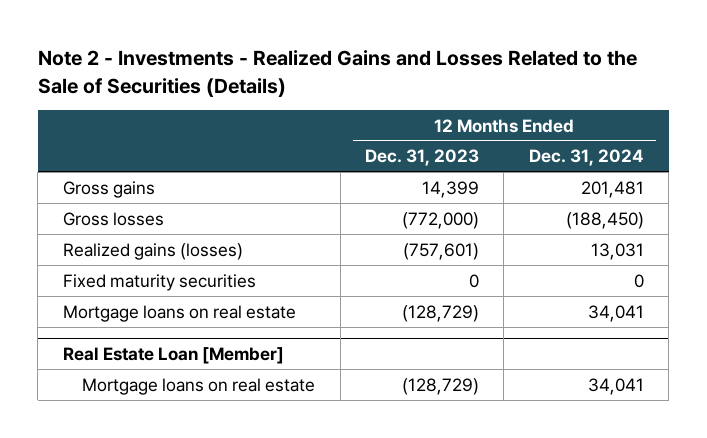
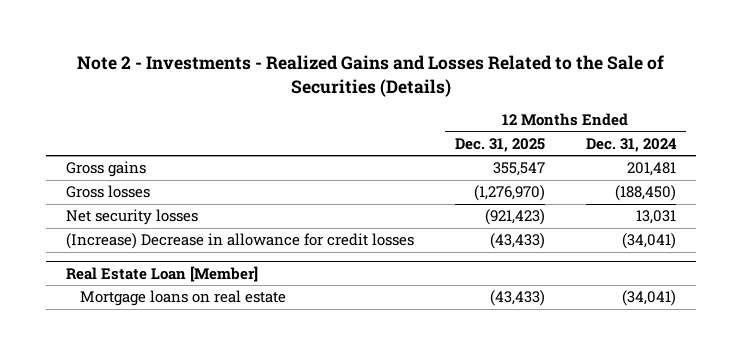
[364,149,479,167] Dec. 31, 2023 -> none
none -> [454,137,545,152] Dec. 31, 2025
[62,273,256,291] Fixed maturity securities -> none
[62,304,296,322] Mortgage loans on real estate -> none
[62,242,243,260] Realized gains (losses) -> [66,209,199,226] Net security losses
none -> [66,233,415,250] (Increase) Decrease in allowance for credit losses
[587,377,644,395] 34,041 -> [621,290,676,307] (34,041)

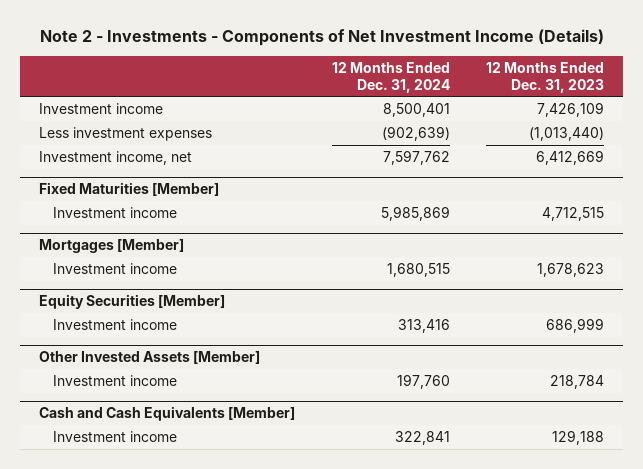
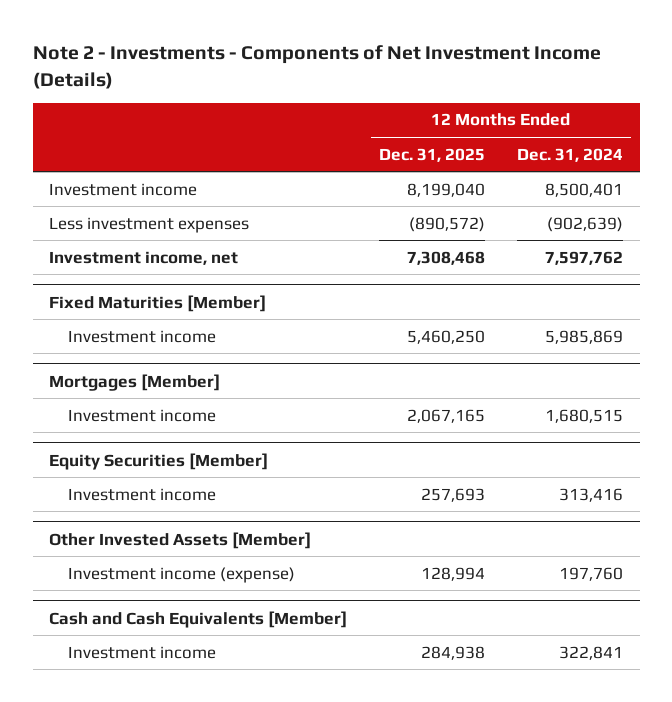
[486,61,605,93] 12 Months Ended Dec. 31, 2023 -> none
none -> [379,147,486,162] Dec. 31, 2025
[53,374,178,386] Investment income -> [68,566,296,583] Investment income (expense)

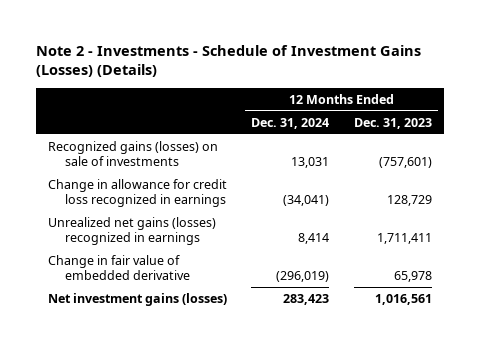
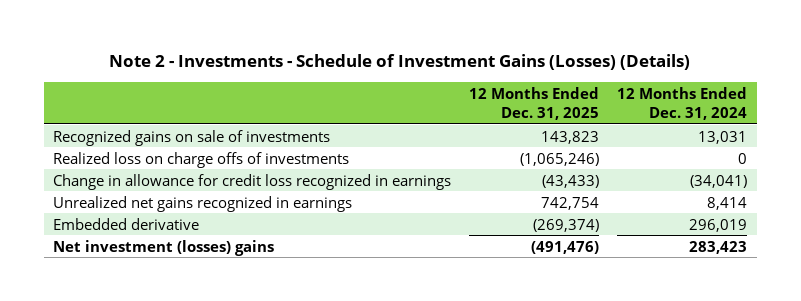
[353,117,432,129] Dec. 31, 2023 -> none
none -> [469,86,600,120] 12 Months Ended Dec. 31, 2025
[48,141,219,166] Recognized gains (losses) on sale of investments -> [53,129,331,146] Recognized gains on sale of investments
none -> [53,151,350,168] Realized loss on charge offs of investments
[48,217,217,245] Unrealized net gains (losses) recognized in earnings -> [53,195,353,212] Unrealized net gains recognized in earnings
[48,255,191,280] Change in fair value of embedded derivative -> [53,217,200,230] Embedded derivative
[276,270,330,282] (296,019) -> [689,218,748,232] 296,019
[48,293,228,307] Net investment gains (losses) -> [53,239,275,256] Net investment (losses) gains

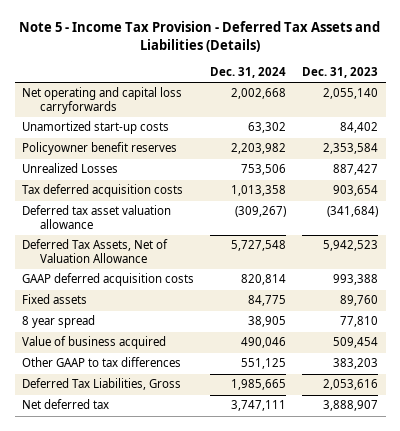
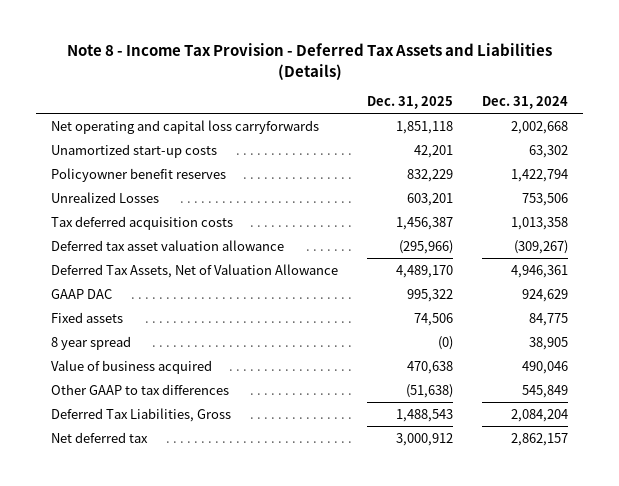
[19,21,381,53] Note 5 - Income Tax Provision - Deferred Tax Assets and Liabilities (Details) -> [66,43,552,80] Note 8 - Income Tax Provision - Deferred Tax Assets and Liabilities (Details)
[301,66,378,78] Dec. 31, 2023 -> none
none -> [367,96,454,110] Dec. 31, 2025
[231,143,287,155] 2,203,982 -> [511,168,569,182] 1,422,794
[231,240,287,252] 5,727,548 -> [511,264,569,278] 4,946,361
[22,273,195,287] GAAP deferred acquisition costs -> [50,288,112,299] GAAP DAC
[241,274,287,286] 820,814 -> [522,288,569,302] 924,629
[241,358,287,370] 551,125 -> [522,384,569,398] 545,849
[231,379,287,391] 1,985,665 -> [511,408,569,422] 2,084,204
[231,400,287,412] 3,747,111 -> [511,432,569,446] 2,862,157

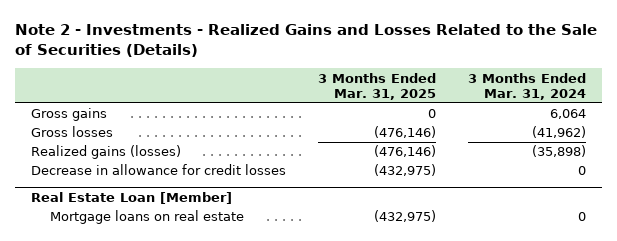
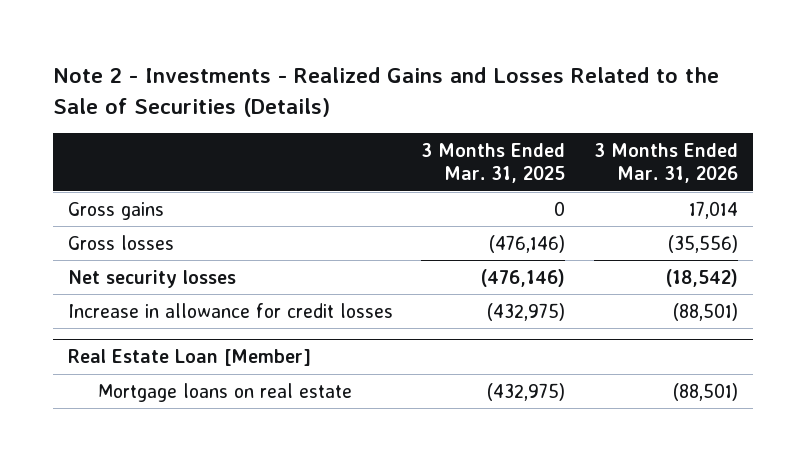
[467,72,586,100] 3 Months Ended Mar. 31, 2024 -> none
none -> [594,143,739,184] 3 Months Ended Mar. 31, 2026
[31,145,182,160] Realized gains (losses) -> [67,269,236,288] Net security losses
[31,164,287,176] Decrease in allowance for credit losses -> [67,302,393,318] Increase in allowance for credit losses

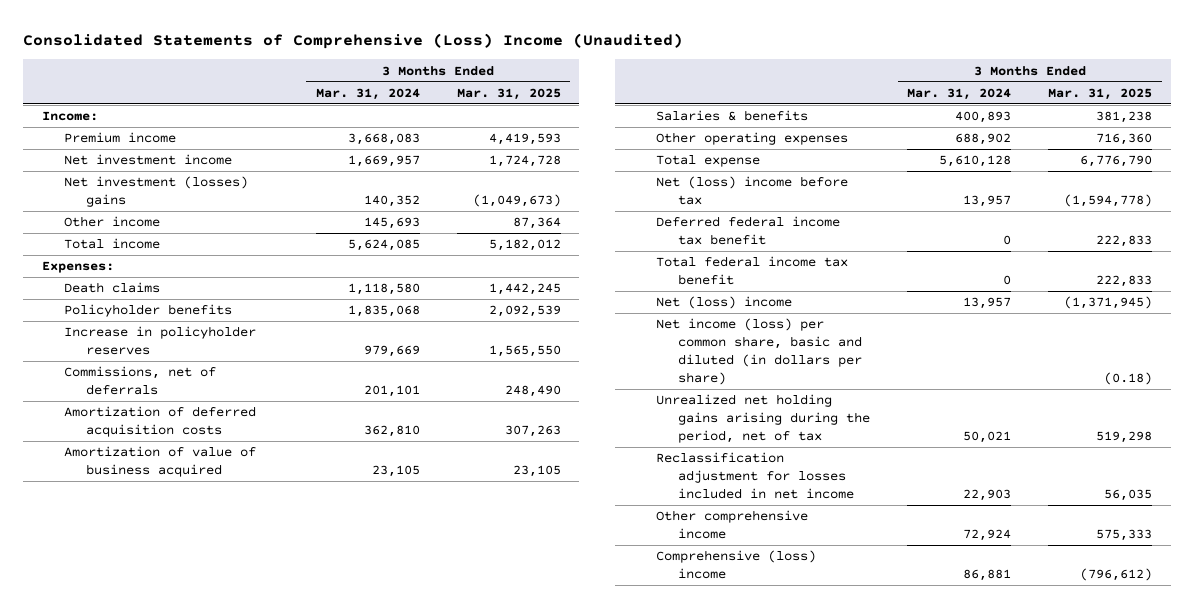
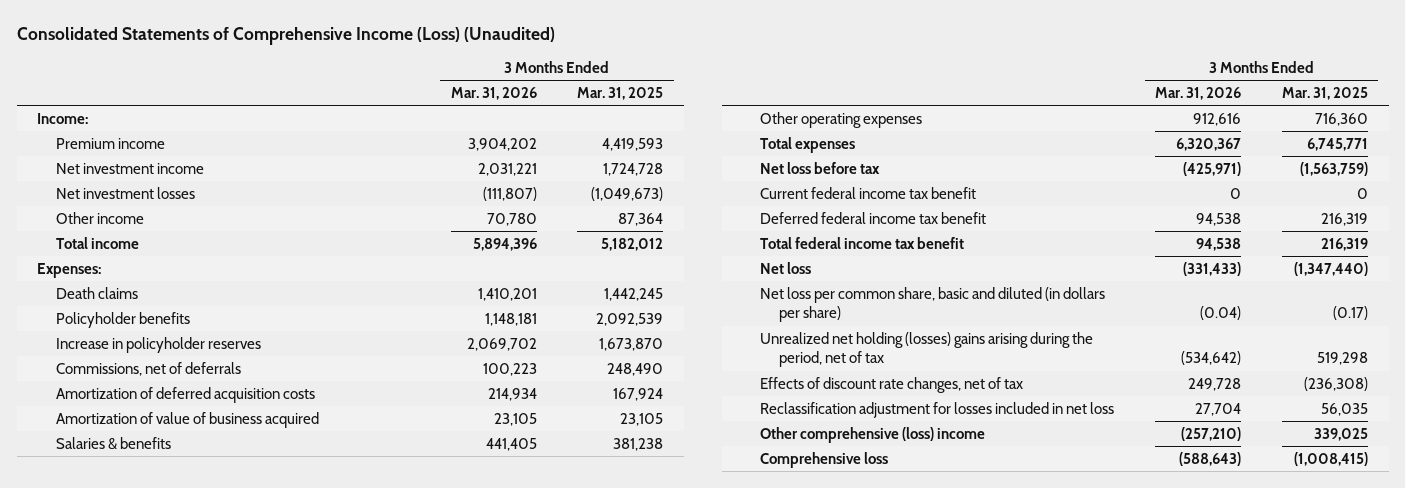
[23,33,684,50] Consolidated Statements of Comprehensive (Loss) Income (Unaudited) -> [16,27,555,46] Consolidated Statements of Comprehensive Income (Loss) (Unaudited)
[315,87,420,100] Mar. 31, 2024 -> none
none -> [450,87,537,101] Mar. 31, 2026
[64,176,249,208] Net investment (losses) gains -> [55,186,195,199] Net investment losses
[488,345,561,358] 1,565,550 -> [599,337,664,351] 1,673,870
[504,425,561,438] 307,263 -> [613,387,664,401] 167,924
[655,155,760,168] Total expense -> [760,136,856,153] Total expenses
[1080,155,1153,168] 6,776,790 -> [1307,137,1369,151] 6,745,771
[655,176,848,206] Net (loss) income before tax -> [760,161,881,174] Net loss before tax
[1064,194,1153,208] (1,594,778) -> [1300,161,1369,176] (1,563,759)
none -> [760,186,977,199] Current federal income tax benefit
[1096,235,1153,248] 222,833 -> [1321,212,1369,226] 216,319
[1096,275,1153,288] 222,833 -> [1321,237,1369,251] 216,319
[655,296,792,310] Net (loss) income -> [760,261,812,274] Net loss
[1064,296,1153,310] (1,371,945) -> [1294,261,1369,276] (1,347,440)
[655,318,863,385] Net income (loss) per common share, basic and diluted (in dollars per share) -> [760,286,1106,323] Net loss per common share, basic and diluted (in dollars per share)
[1104,371,1153,385] (0.18) -> [1333,306,1369,321] (0.17)
[655,394,871,443] Unrealized net holding gains arising during the period, net of tax -> [760,331,1094,368] Unrealized net holding (losses) gains arising during the period, net of tax
none -> [760,376,1024,393] Effects of discount rate changes, net of tax
[655,452,855,499] Reclassification adjustment for losses included in net income -> [760,401,1115,418] Reclassification adjustment for losses included in net loss
[655,510,808,540] Other comprehensive income -> [760,426,986,443] Other comprehensive (loss) income
[1096,529,1153,542] 575,333 -> [1314,427,1369,441] 339,025
[655,550,816,580] Comprehensive (loss) income -> [760,451,889,468] Comprehensive loss
[1080,568,1153,582] (796,612) -> [1294,451,1369,466] (1,008,415)

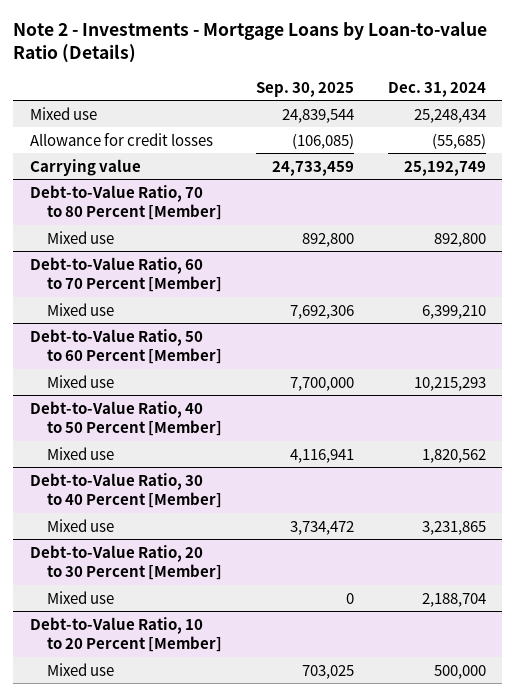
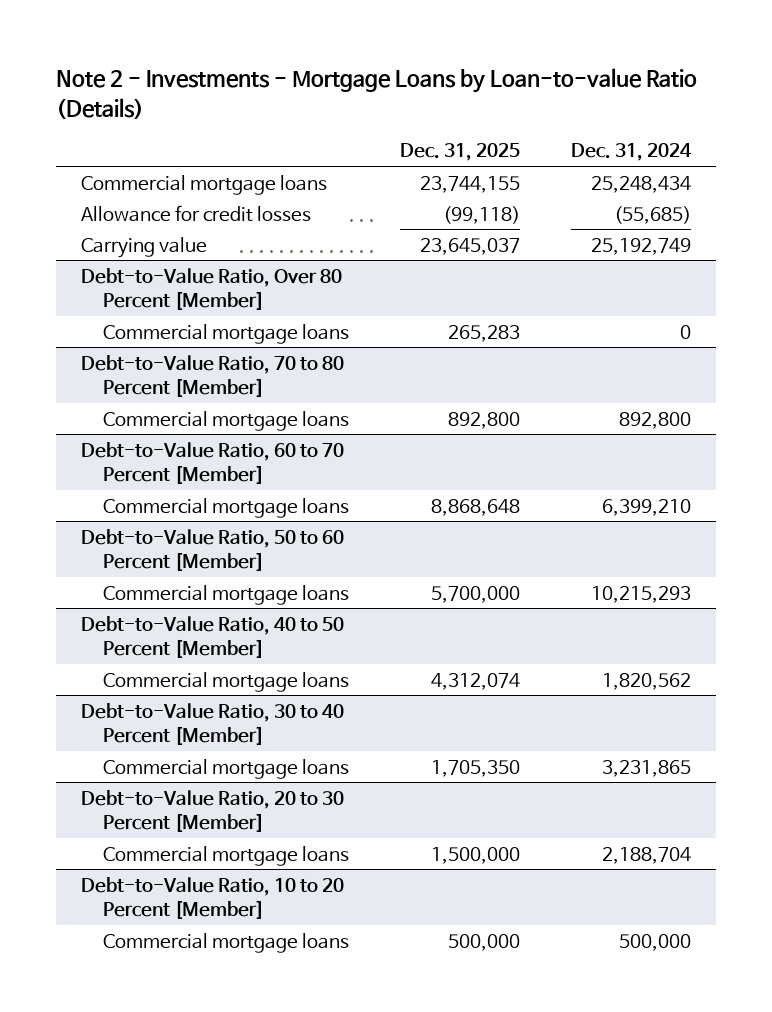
[255,81,354,97] Sep. 30, 2025 -> none
none -> [400,143,521,162] Dec. 31, 2025
[29,106,97,120] Mixed use -> [81,174,328,195] Commercial mortgage loans
none -> [81,267,343,311] Debt-to-Value Ratio, Over 80 Percent [Member]
none -> [103,323,350,344] Commercial mortgage loans
[47,230,115,244] Mixed use -> [103,410,350,431] Commercial mortgage loans
[47,302,115,316] Mixed use -> [103,497,350,518] Commercial mortgage loans
[47,374,115,388] Mixed use -> [103,584,350,605] Commercial mortgage loans
[47,446,115,460] Mixed use -> [103,671,350,692] Commercial mortgage loans
[47,518,115,532] Mixed use -> [103,758,350,779] Commercial mortgage loans
[47,590,115,604] Mixed use -> [103,845,350,866] Commercial mortgage loans
[47,662,115,676] Mixed use -> [103,932,350,953] Commercial mortgage loans

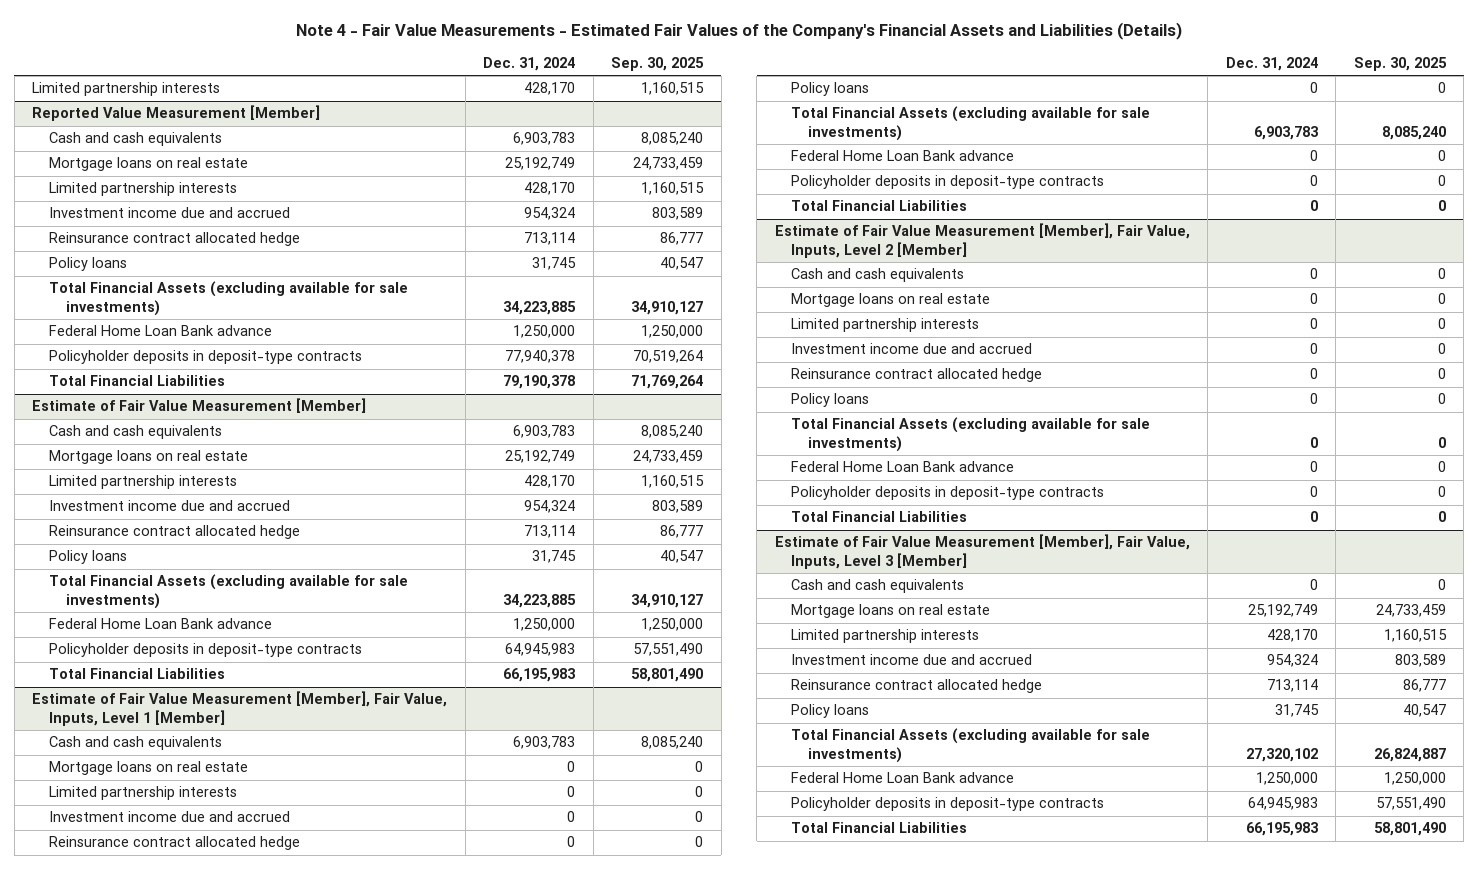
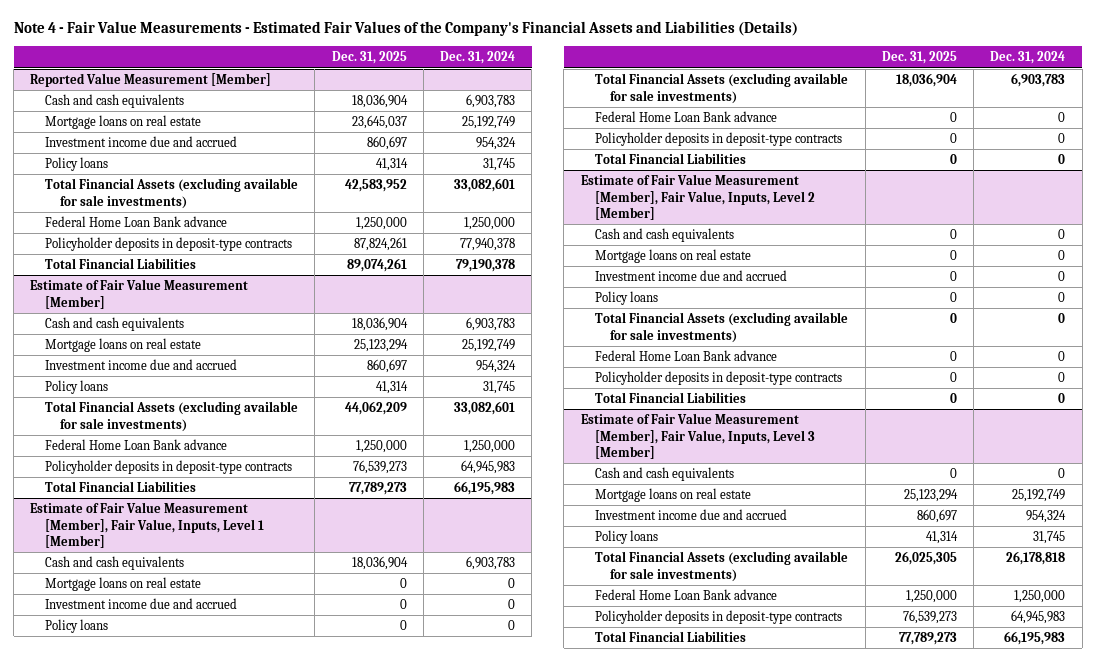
[611,57,705,72] Sep. 30, 2025 -> none
none -> [331,51,407,65] Dec. 31, 2025
[32,82,221,97] Limited partnership interests -> none
[48,182,237,197] Limited partnership interests -> none
[48,232,300,247] Reinsurance contract allocated hedge -> none
[503,300,577,315] 34,223,885 -> [454,178,516,193] 33,082,601
[48,475,237,490] Limited partnership interests -> none
[48,525,300,540] Reinsurance contract allocated hedge -> none
[503,593,577,608] 34,223,885 -> [454,401,516,416] 33,082,601
[48,786,237,801] Limited partnership interests -> none
[48,836,300,851] Reinsurance contract allocated hedge -> none
[791,318,980,333] Limited partnership interests -> none
[791,368,1043,383] Reinsurance contract allocated hedge -> none
[791,629,980,644] Limited partnership interests -> none
[791,679,1043,694] Reinsurance contract allocated hedge -> none
[1245,747,1318,762] 27,320,102 -> [1006,551,1066,566] 26,178,818

